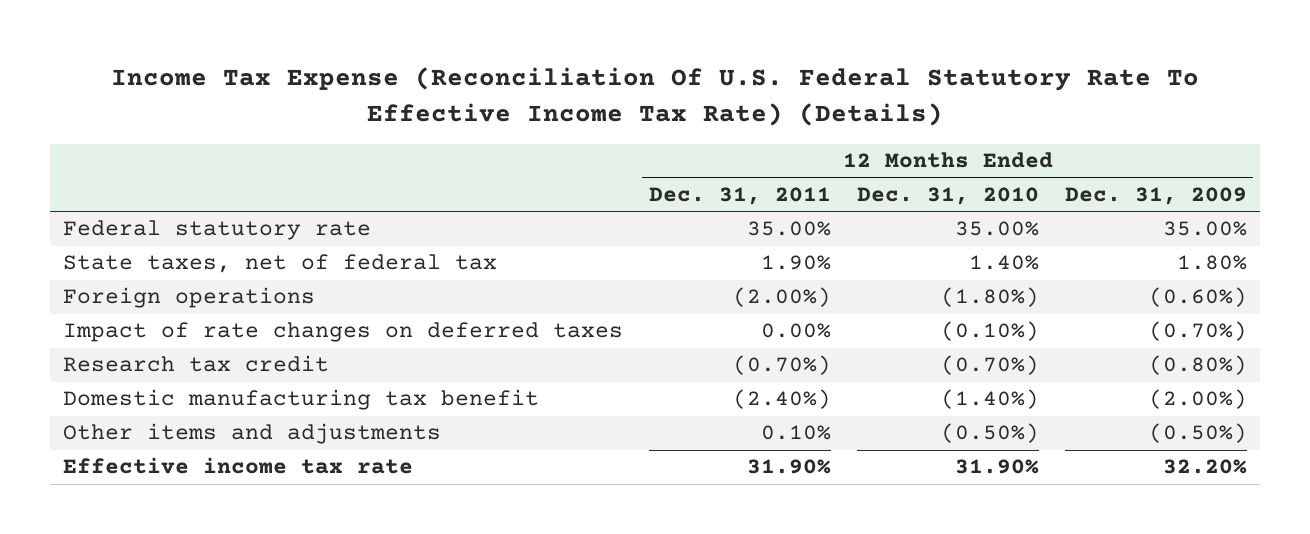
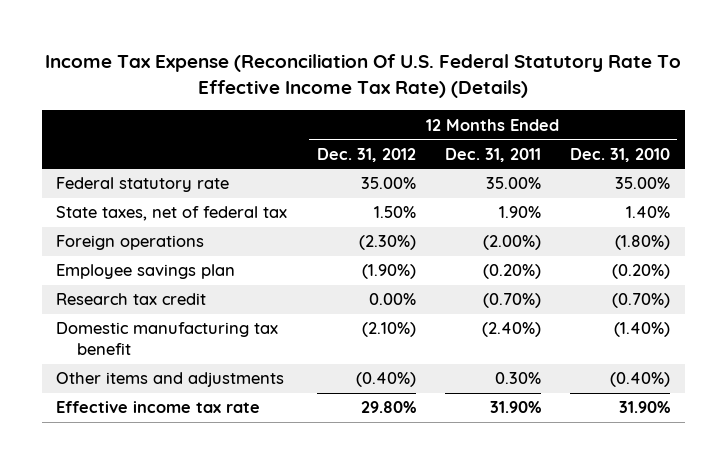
[1064,186,1247,205] Dec. 31, 2009 -> none
none -> [316,147,416,162] Dec. 31, 2012
[63,322,624,343] Impact of rate changes on deferred taxes -> none
none -> [56,264,236,280] Employee savings plan
[760,425,831,441] 0.10% -> [494,372,541,385] 0.30%
[940,423,1039,444] (0.50%) -> [610,372,671,388] (0.40%)

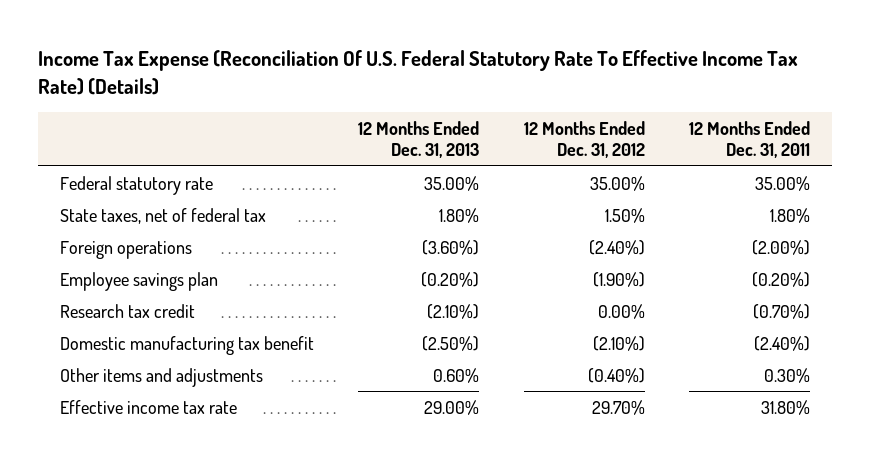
[570,147,671,162] Dec. 31, 2010 -> none
none -> [358,120,480,158] 12 Months Ended Dec. 31, 2013
[498,206,541,219] 1.90% -> [769,207,810,223] 1.80%
[358,235,416,251] (2.30%) -> [588,239,645,255] (2.40%)
[360,401,416,414] 29.80% -> [591,399,645,415] 29.70%
[489,401,541,414] 31.90% -> [760,399,810,415] 31.80%

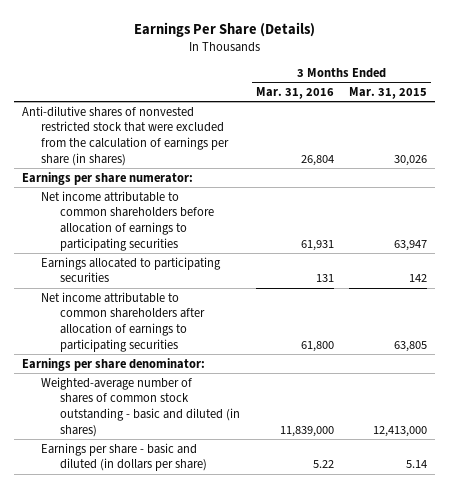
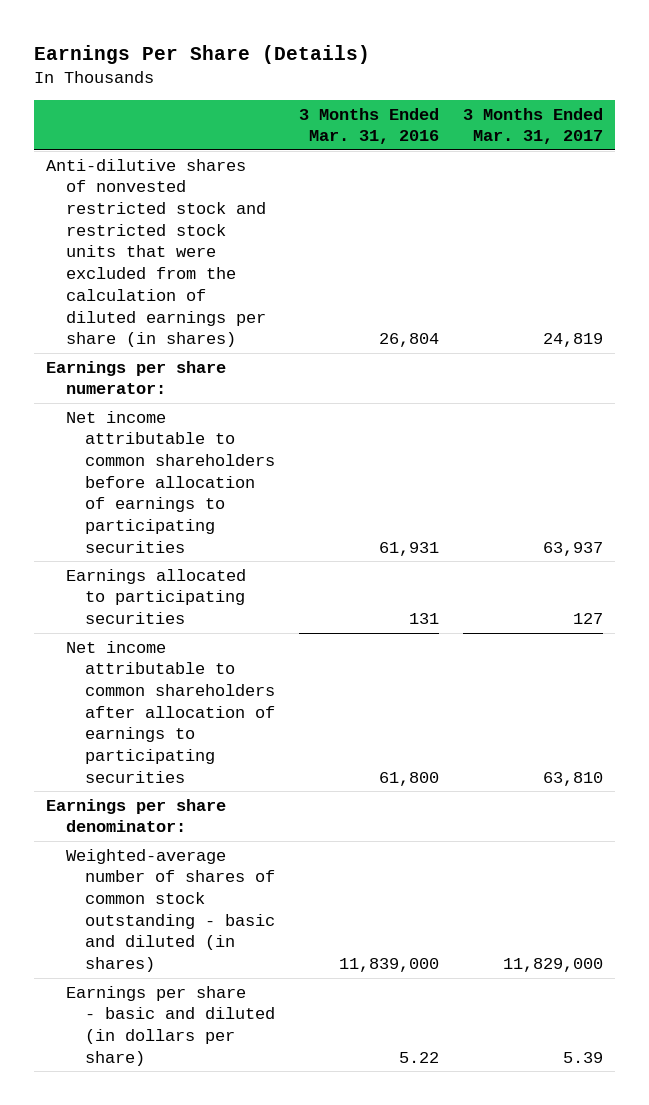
[349,86,428,99] Mar. 31, 2015 -> none
none -> [462,107,603,145] 3 Months Ended Mar. 31, 2017
[21,105,230,166] Anti-dilutive shares of nonvested restricted stock that were excluded from the calculation of earnings per share (in shares) -> [46,158,266,348] Anti-dilutive shares of nonvested restricted stock and restricted stock units that were excluded from the calculation of diluted earnings per share (in shares)

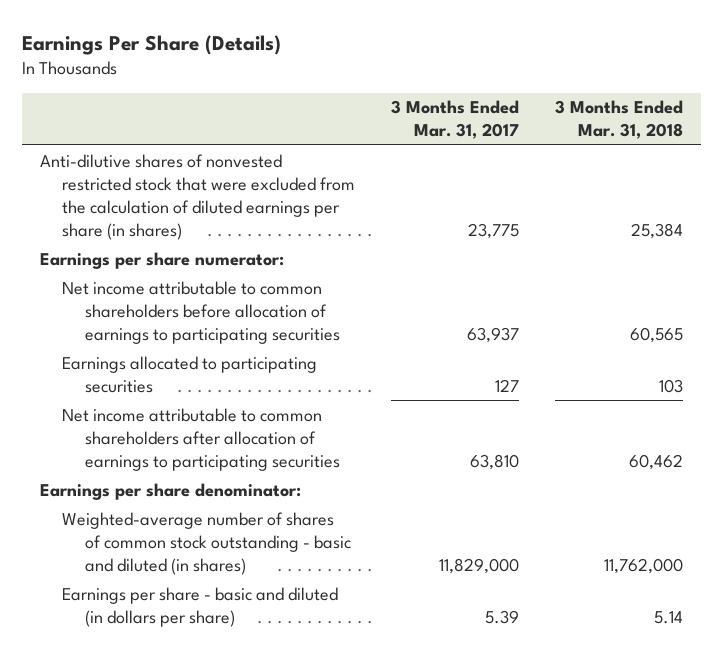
[299,107,440,145] 3 Months Ended Mar. 31, 2016 -> none
none -> [555,100,684,140] 3 Months Ended Mar. 31, 2018
[46,158,266,348] Anti-dilutive shares of nonvested restricted stock and restricted stock units that were excluded from the calculation of diluted earnings per share (in shares) -> [39,153,356,240] Anti-dilutive shares of nonvested restricted stock that were excluded from the calculation of diluted earnings per share (in shares)
[542,333,603,348] 24,819 -> [468,222,520,239] 23,775

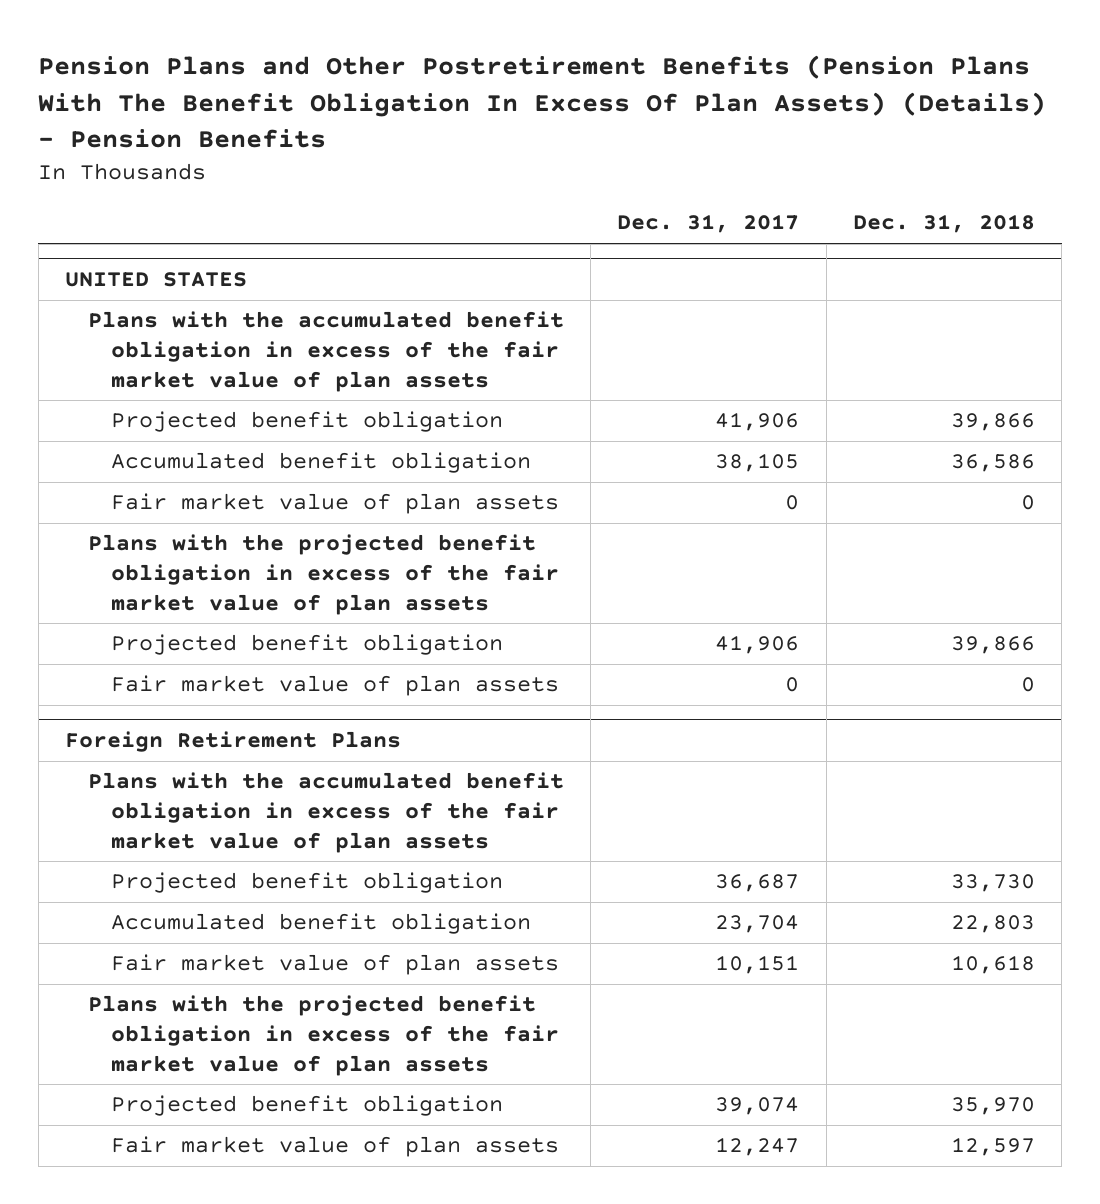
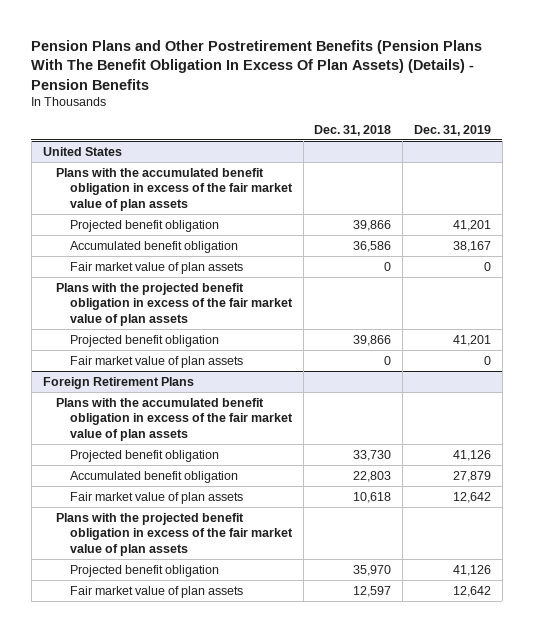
[617,214,800,234] Dec. 31, 2017 -> none
none -> [413,124,491,136] Dec. 31, 2019
[64,272,247,288] UNITED STATES -> [42,146,122,156] United States

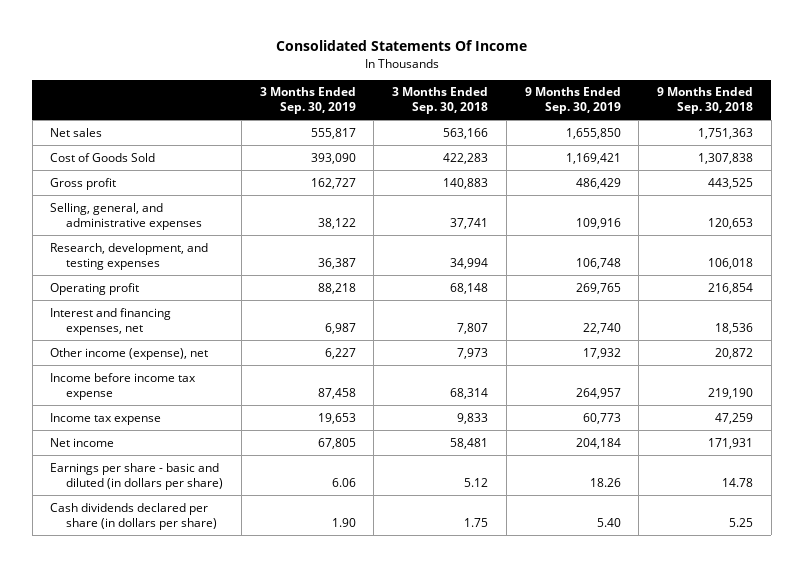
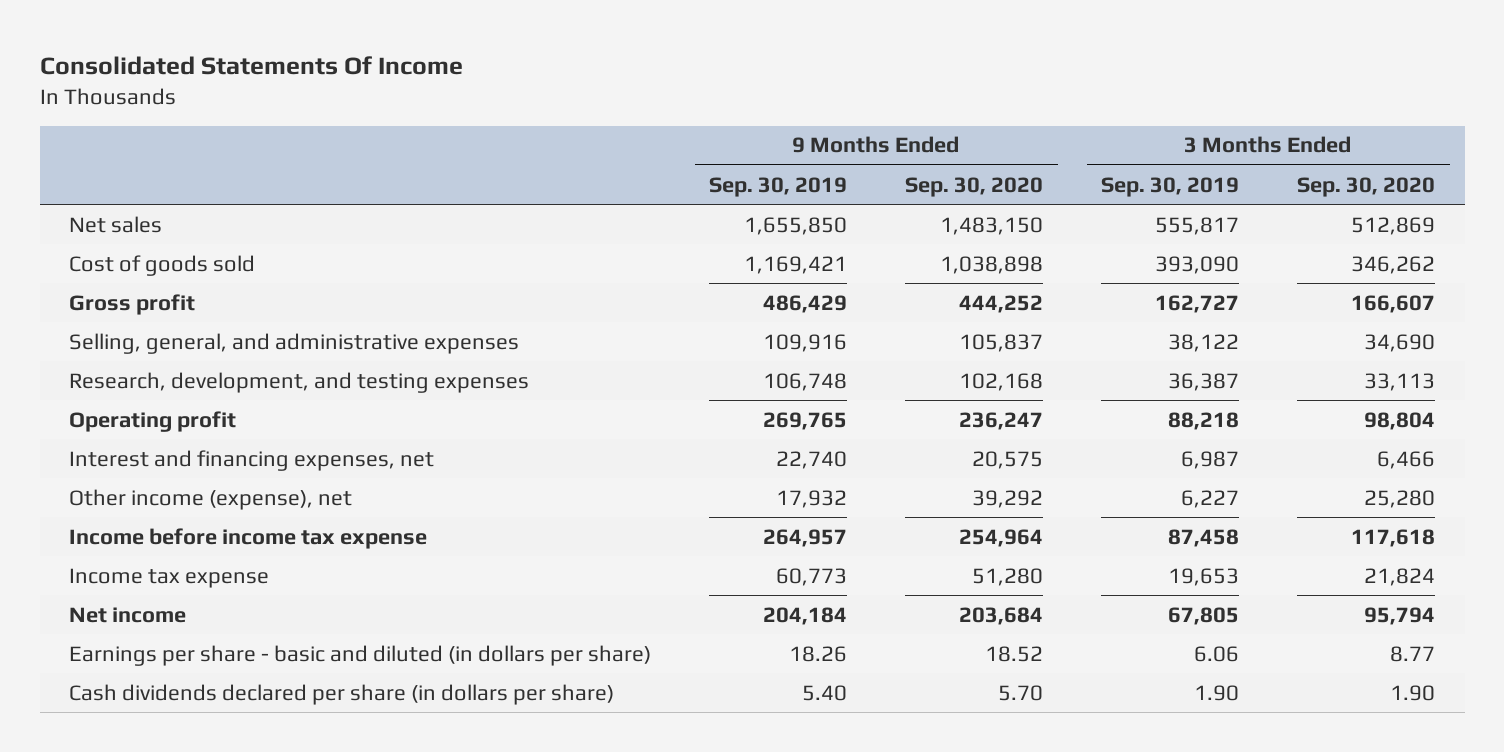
[392,87,489,115] 3 Months Ended Sep. 30, 2018 -> none
[657,87,754,115] 9 Months Ended Sep. 30, 2018 -> none
none -> [905,176,1044,197] Sep. 30, 2020
none -> [1297,176,1436,197] Sep. 30, 2020
[50,152,156,162] Cost of Goods Sold -> [68,254,255,276] Cost of goods sold

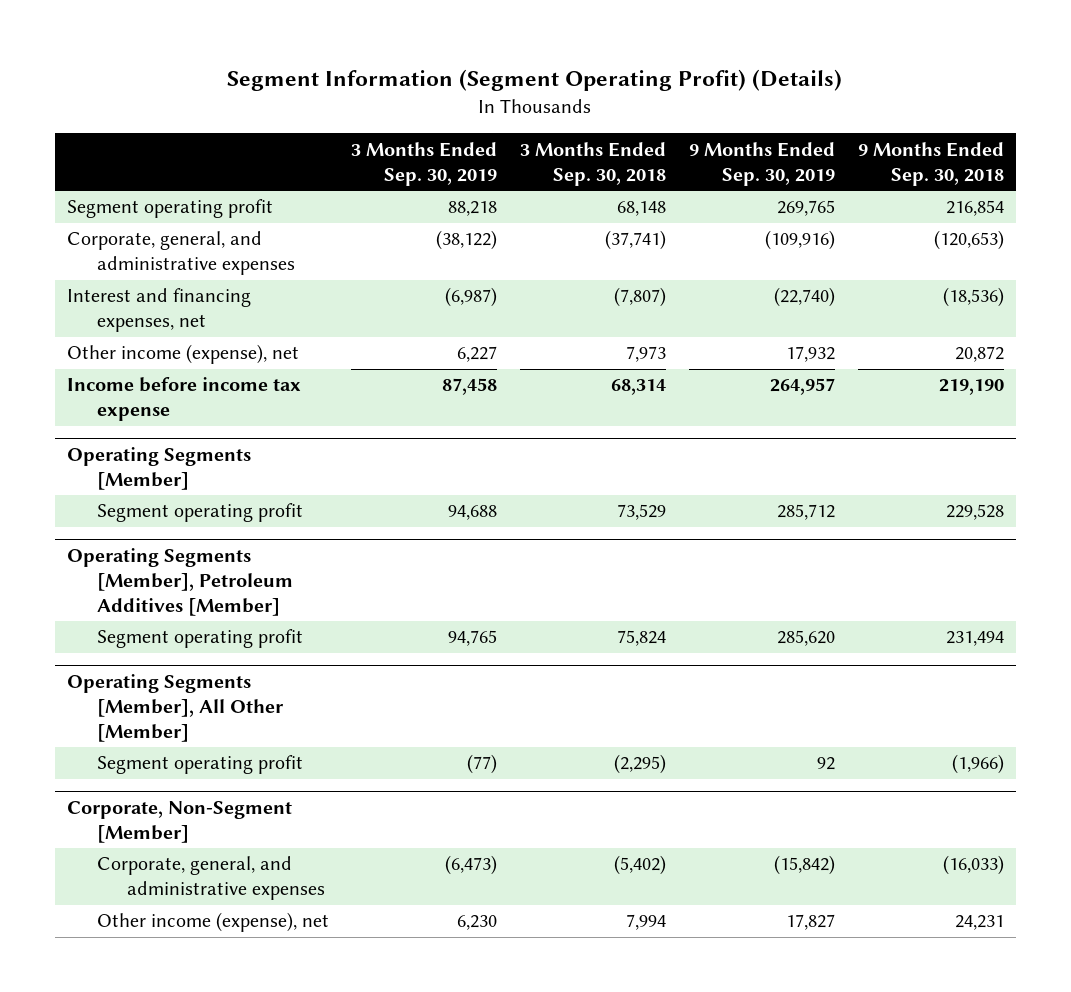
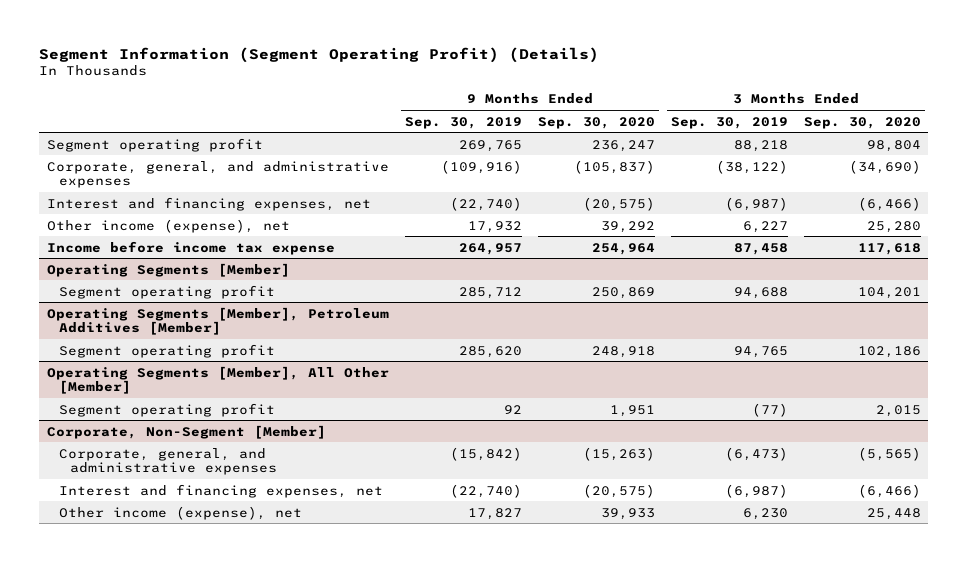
[520,141,667,186] 3 Months Ended Sep. 30, 2018 -> none
[858,141,1005,186] 9 Months Ended Sep. 30, 2018 -> none
none -> [537,116,655,129] Sep. 30, 2020
none -> [803,116,921,129] Sep. 30, 2020
none -> [58,483,383,498] Interest and financing expenses, net

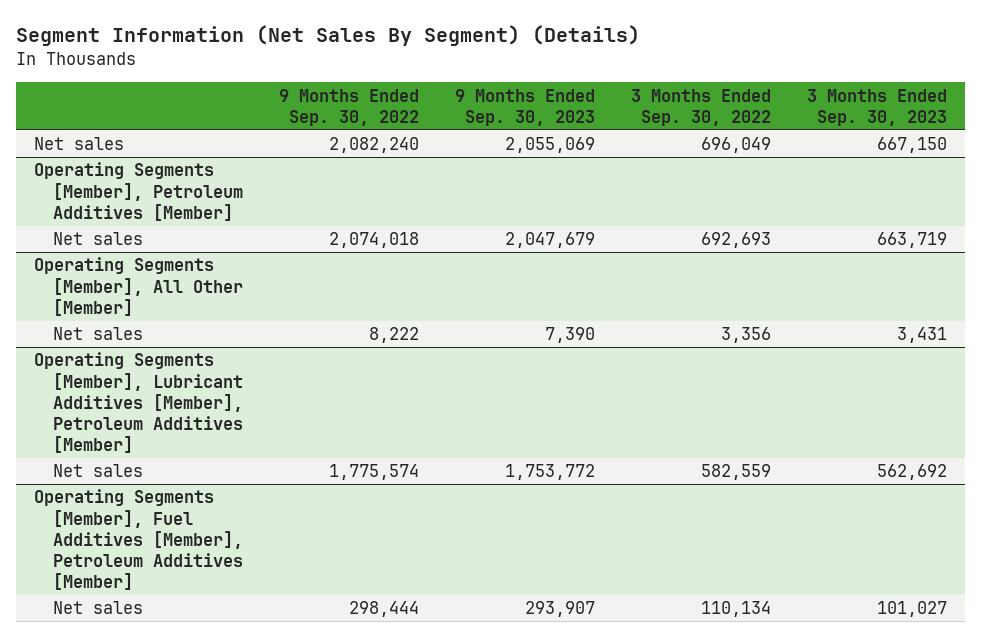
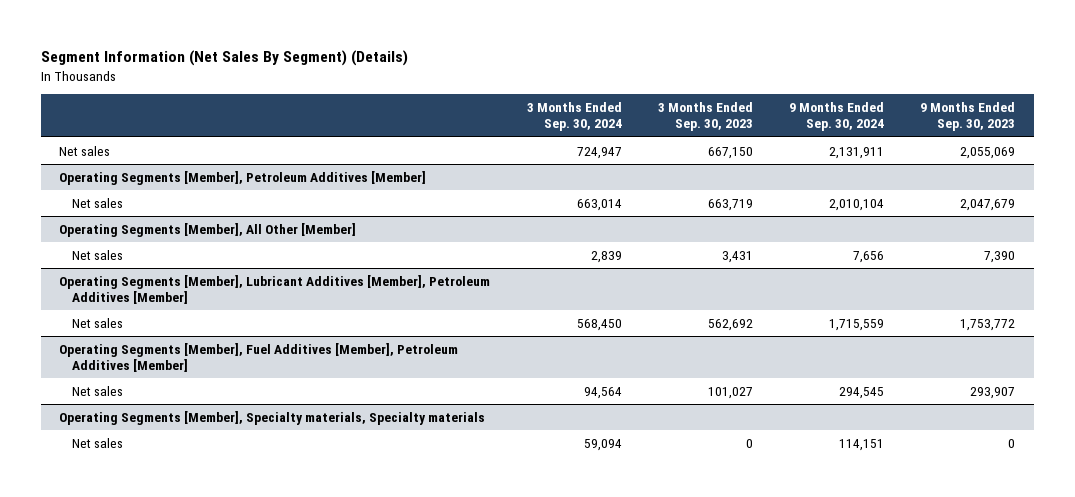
[279,88,420,126] 9 Months Ended Sep. 30, 2022 -> none
[631,88,772,126] 3 Months Ended Sep. 30, 2022 -> none
none -> [526,102,622,132] 3 Months Ended Sep. 30, 2024
none -> [789,102,885,132] 9 Months Ended Sep. 30, 2024
none -> [59,410,486,425] Operating Segments [Member], Specialty materials, Specialty materials
none -> [71,437,123,448] Net sales

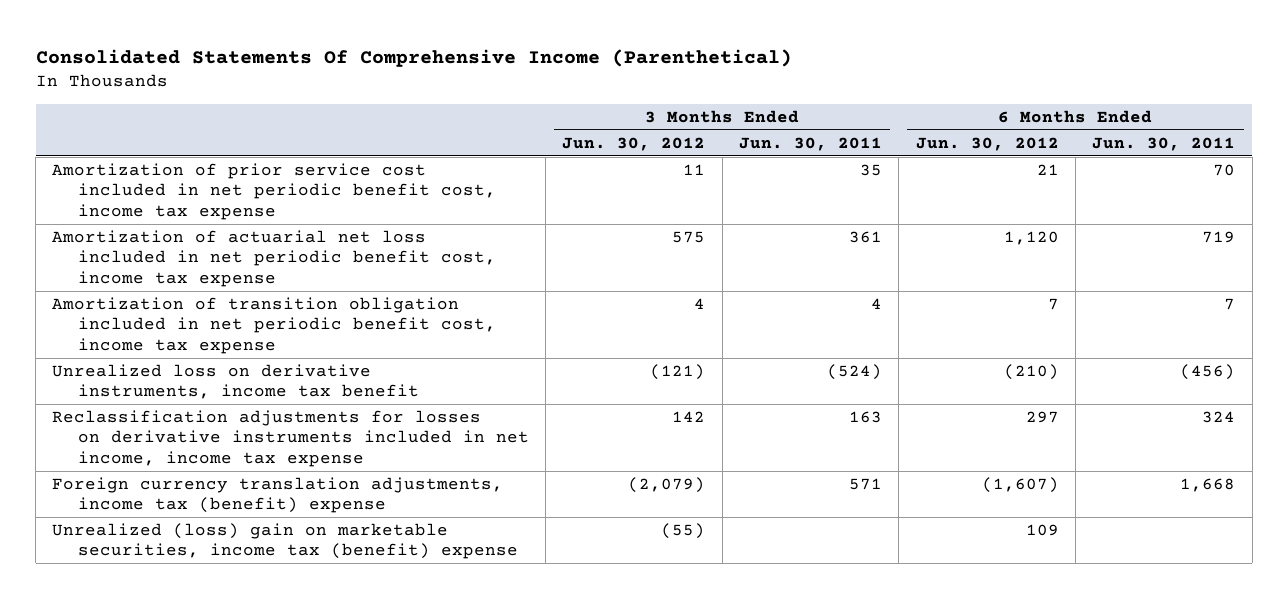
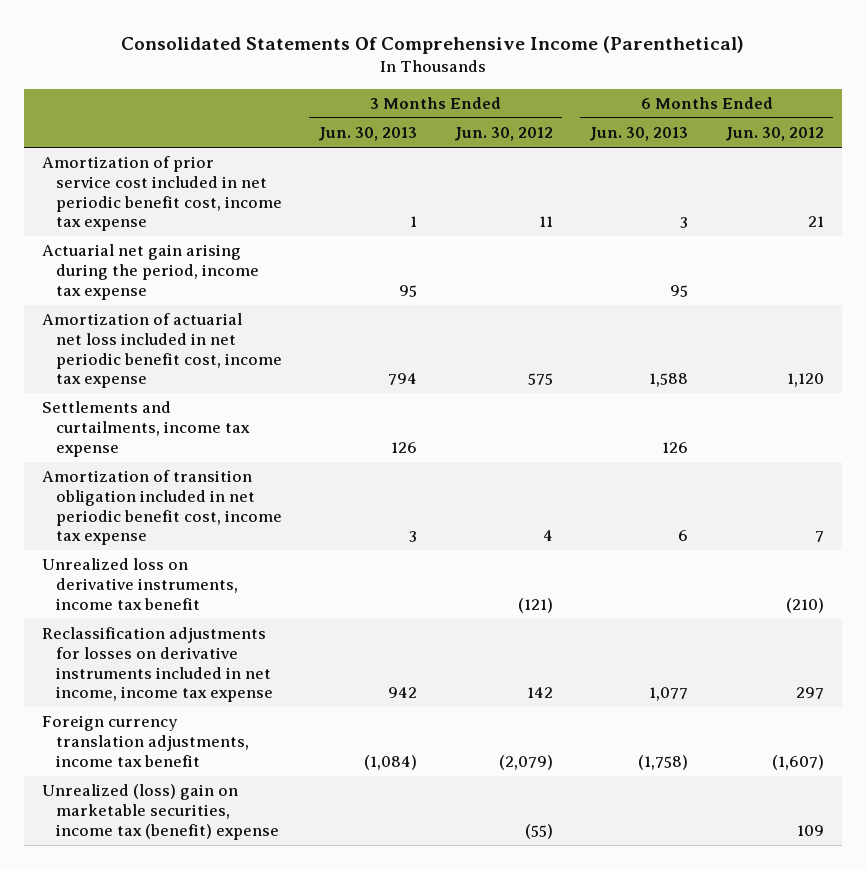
[739,136,883,151] Jun. 30, 2011 -> none
[1092,136,1236,151] Jun. 30, 2011 -> none
none -> [318,127,418,142] Jun. 30, 2013
none -> [589,127,689,142] Jun. 30, 2013
none -> [41,244,259,300] Actuarial net gain arising during the period, income tax expense
none -> [41,401,250,457] Settlements and curtailments, income tax expense
[52,477,504,514] Foreign currency translation adjustments, income tax (benefit) expense -> [41,715,249,767] Foreign currency translation adjustments, income tax benefit

